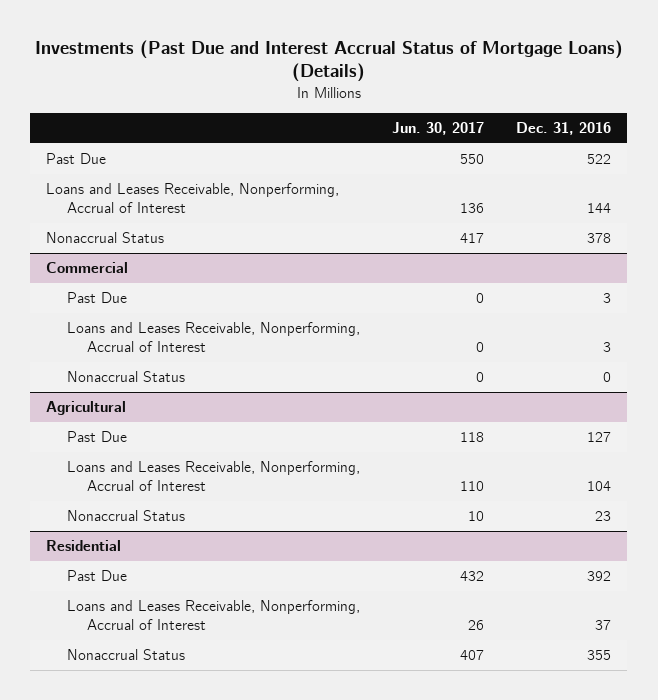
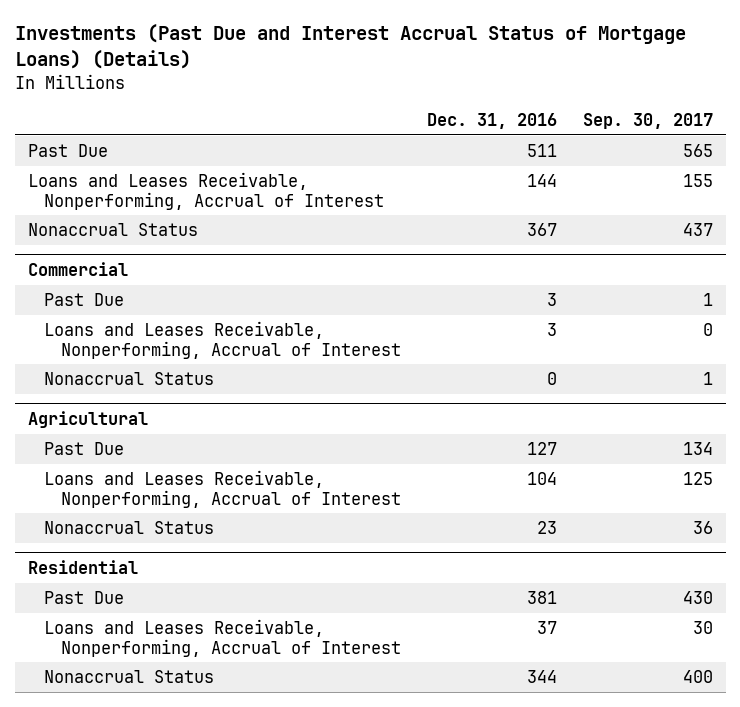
[391,121,484,135] Jun. 30, 2017 -> none
none -> [582,113,713,130] Sep. 30, 2017
[587,154,612,165] 522 -> [526,143,557,157] 511
[587,233,612,244] 378 -> [526,222,557,236] 367
[587,571,612,582] 392 -> [526,590,557,604] 381
[587,650,612,661] 355 -> [526,669,557,683] 344

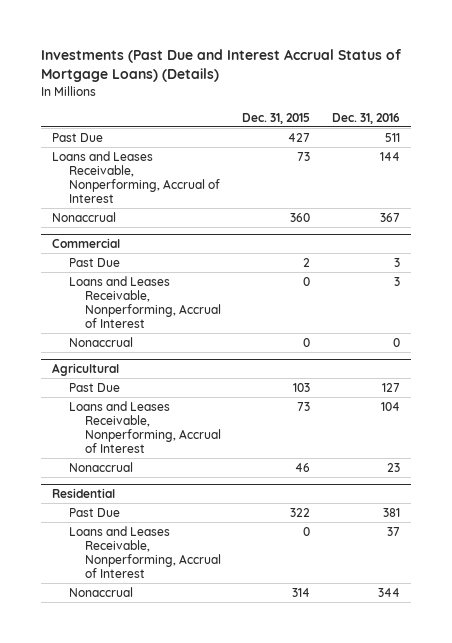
[582,113,713,130] Sep. 30, 2017 -> none
none -> [242,112,311,124] Dec. 31, 2015
[27,222,198,236] Nonaccrual Status -> [52,211,117,222] Nonaccrual
[44,371,215,385] Nonaccrual Status -> [68,336,133,347] Nonaccrual
[44,520,215,534] Nonaccrual Status -> [68,461,133,472] Nonaccrual
[44,669,215,683] Nonaccrual Status -> [68,586,133,597] Nonaccrual

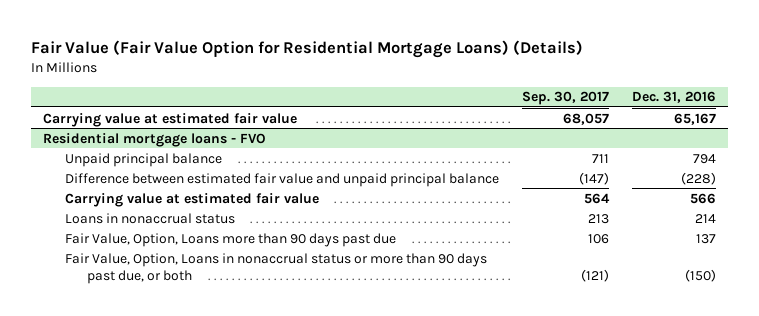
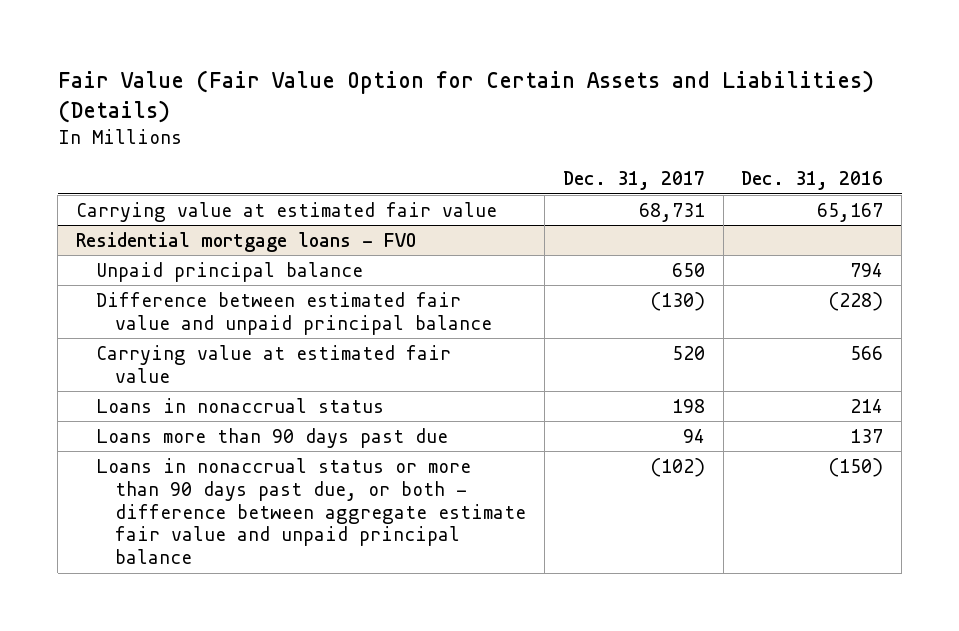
[31,40,584,59] Fair Value (Fair Value Option for Residential Mortgage Loans) (Details) -> [57,69,874,123] Fair Value (Fair Value Option for Certain Assets and Liabilities) (Details)
[522,91,610,106] Sep. 30, 2017 -> none
none -> [562,170,705,190] Dec. 31, 2017
[64,232,396,247] Fair Value, Option, Loans more than 90 days past due -> [95,427,448,448] Loans more than 90 days past due
[64,252,487,284] Fair Value, Option, Loans in nonaccrual status or more than 90 days past due, or both -> [95,457,527,565] Loans in nonaccrual status or more than 90 days past due, or both - difference between aggregate estimate fair value and unpaid principal balance

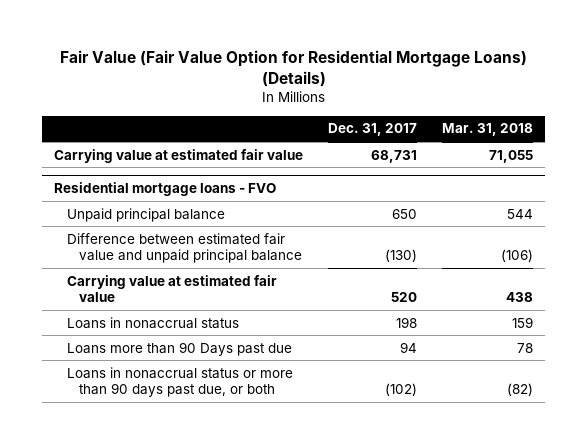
[57,69,874,123] Fair Value (Fair Value Option for Certain Assets and Liabilities) (Details) -> [59,50,527,87] Fair Value (Fair Value Option for Residential Mortgage Loans) (Details)
[741,170,884,190] Dec. 31, 2016 -> none
none -> [442,123,534,137] Mar. 31, 2018
[95,427,448,448] Loans more than 90 days past due -> [66,341,292,356] Loans more than 90 Days past due
[95,457,527,565] Loans in nonaccrual status or more than 90 days past due, or both - difference between aggregate estimate fair value and unpaid principal balance -> [66,366,293,398] Loans in nonaccrual status or more than 90 days past due, or both

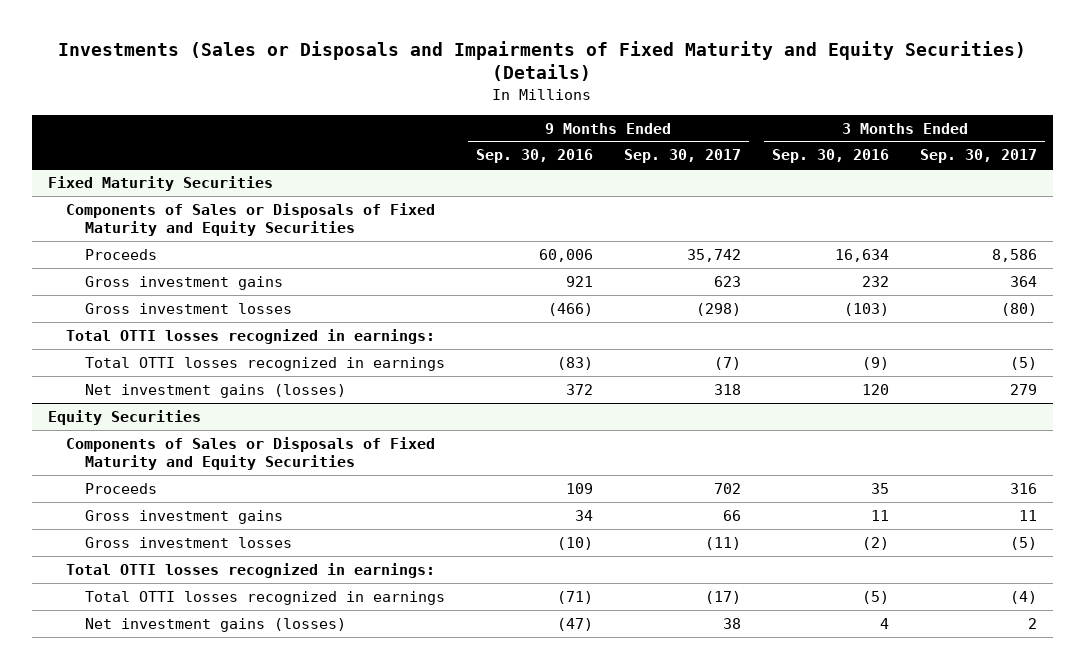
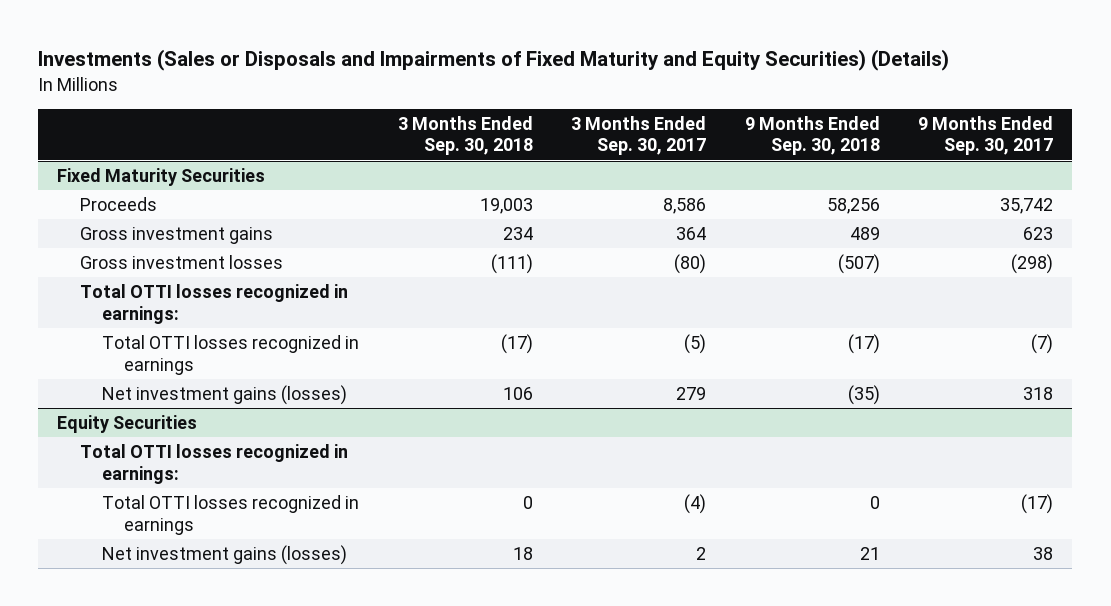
[475,149,593,164] Sep. 30, 2016 -> none
[772,149,890,164] Sep. 30, 2016 -> none
none -> [397,115,533,156] 3 Months Ended Sep. 30, 2018
none -> [744,115,880,156] 9 Months Ended Sep. 30, 2018
[66,202,436,236] Components of Sales or Disposals of Fixed Maturity and Equity Securities -> none
[66,436,436,470] Components of Sales or Disposals of Fixed Maturity and Equity Securities -> none
[84,482,157,494] Proceeds -> none
[84,509,283,524] Gross investment gains -> none
[84,536,292,548] Gross investment losses -> none

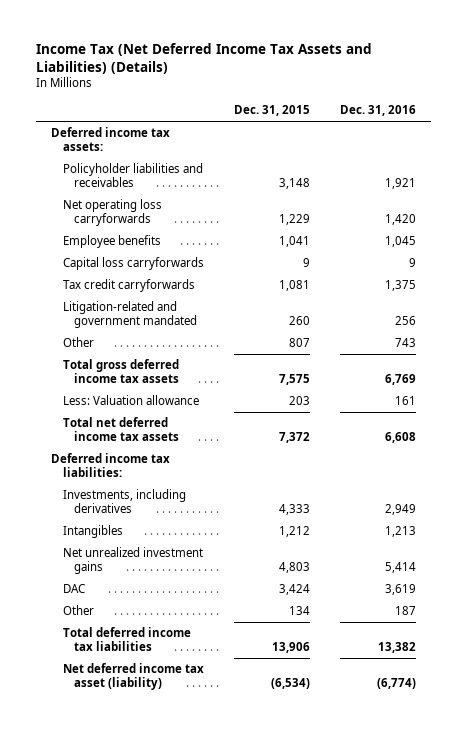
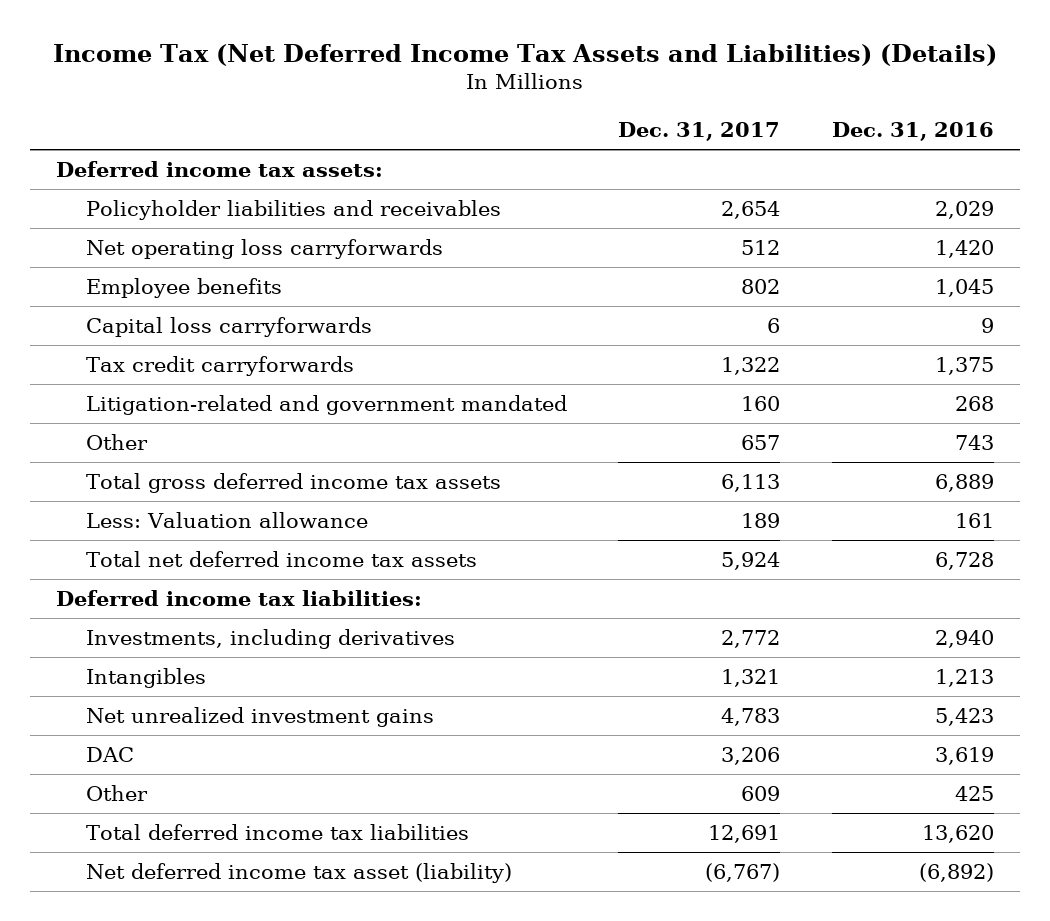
[233,105,310,117] Dec. 31, 2015 -> none
none -> [618,121,781,141] Dec. 31, 2017
[384,178,416,190] 1,921 -> [934,201,994,220] 2,029
[394,316,416,326] 256 -> [954,396,994,412] 268
[384,374,416,386] 6,769 -> [934,474,994,493] 6,889
[384,432,416,444] 6,608 -> [934,552,994,571] 6,728
[384,504,416,516] 2,949 -> [934,630,994,649] 2,940
[384,562,416,574] 5,414 -> [934,708,994,727] 5,423
[394,606,416,616] 187 -> [954,786,994,802] 425
[377,642,416,654] 13,382 -> [921,825,994,844] 13,620
[376,678,416,690] (6,774) -> [918,863,994,883] (6,892)

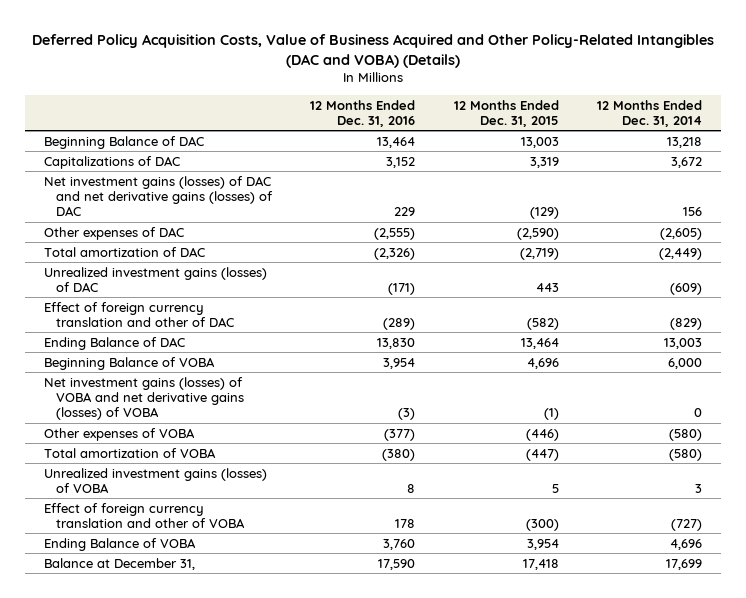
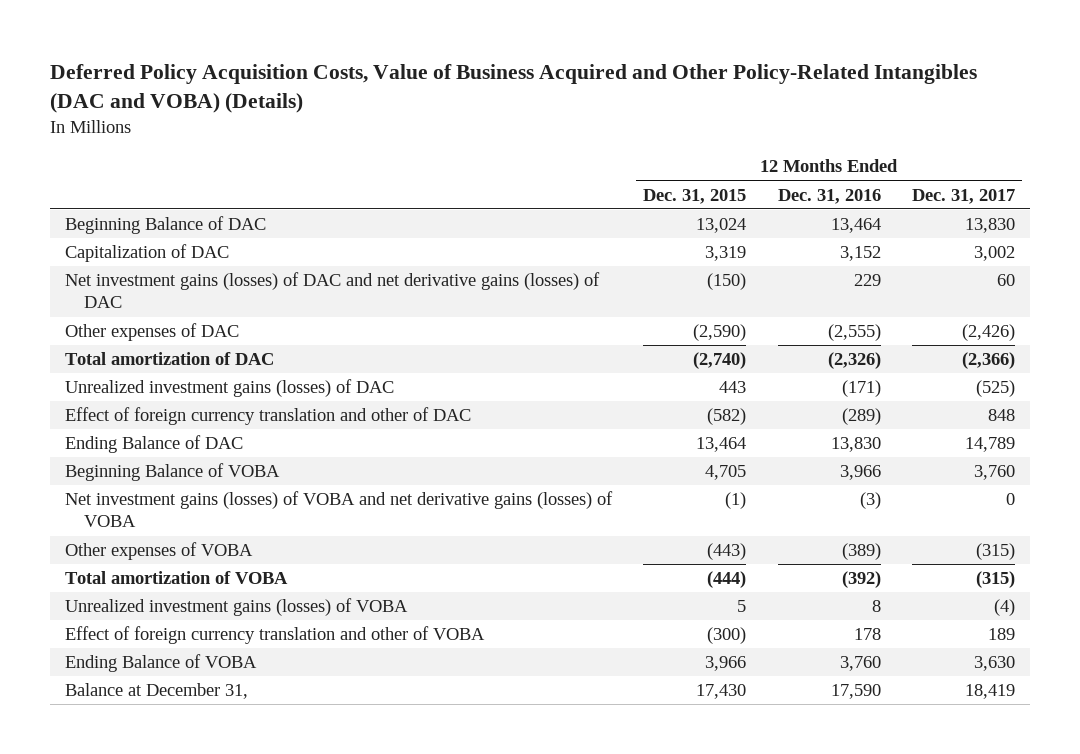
[597,99,703,127] 12 Months Ended Dec. 31, 2014 -> none
none -> [911,188,1015,204] Dec. 31, 2017
[520,136,559,148] 13,003 -> [696,218,747,234] 13,024
[44,155,181,169] Capitalizations of DAC -> [65,244,230,263] Capitalization of DAC
[529,207,559,220] (129) -> [707,273,747,291] (150)
[519,247,559,260] (2,719) -> [693,352,747,370] (2,740)
[383,357,416,369] 3,954 -> [839,465,881,481] 3,966
[526,357,559,369] 4,696 -> [705,465,747,481] 4,705
[384,428,416,441] (377) -> [841,543,881,561] (389)
[525,428,559,441] (446) -> [707,543,747,561] (443)
[382,448,416,461] (380) -> [841,571,881,589] (392)
[525,448,559,461] (447) -> [707,571,747,589] (444)
[526,538,559,550] 3,954 -> [705,656,747,672] 3,966
[522,558,559,570] 17,418 -> [696,684,747,700] 17,430

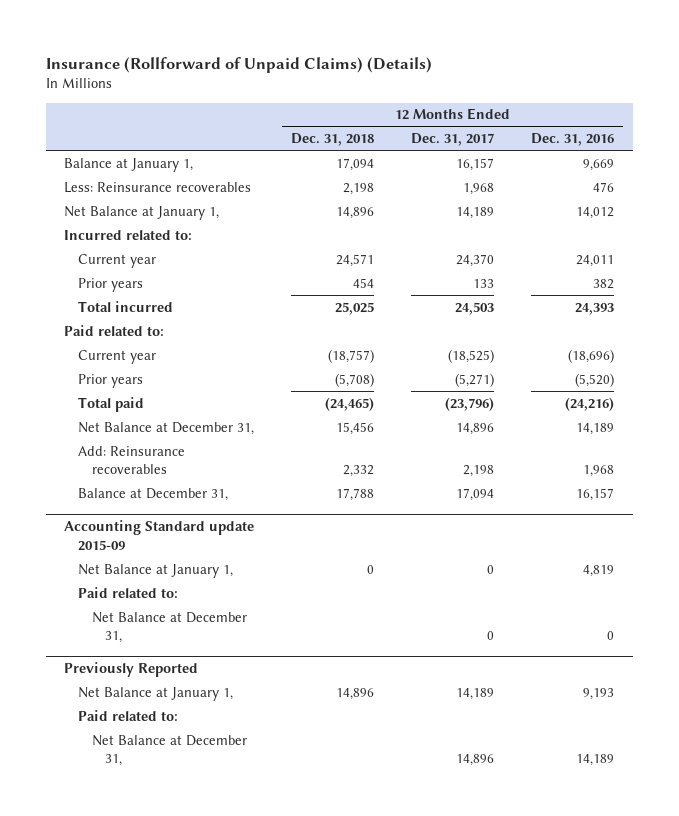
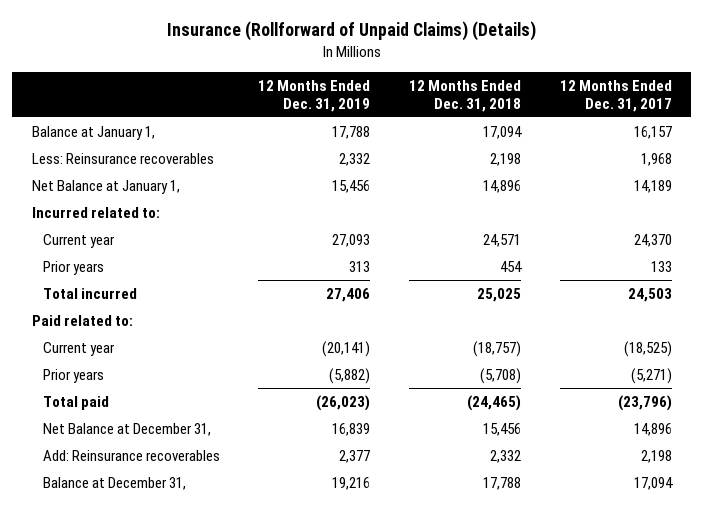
[531,132,615,146] Dec. 31, 2016 -> none
none -> [258,79,371,112] 12 Months Ended Dec. 31, 2019
[64,519,255,551] Accounting Standard update 2015-09 -> none
[77,563,233,578] Net Balance at January 1, -> none
[77,586,178,598] Paid related to: -> none
[91,611,247,644] Net Balance at December 31, -> none
[64,661,199,677] Previously Reported -> none
[77,686,233,701] Net Balance at January 1, -> none
[77,709,178,721] Paid related to: -> none
[91,734,247,767] Net Balance at December 31, -> none

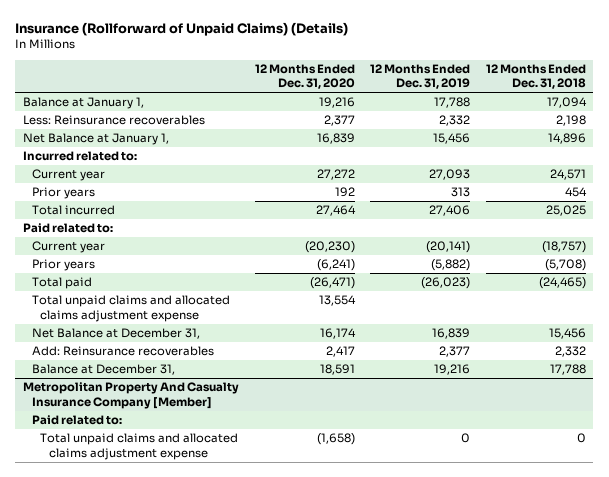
[559,79,672,112] 12 Months Ended Dec. 31, 2017 -> none
none -> [254,63,355,90] 12 Months Ended Dec. 31, 2020
none -> [31,295,230,322] Total unpaid claims and allocated claims adjustment expense
none -> [23,382,240,409] Metropolitan Property And Casualty Insurance Company [Member]
none -> [31,415,122,426] Paid related to:
none -> [40,433,239,460] Total unpaid claims and allocated claims adjustment expense

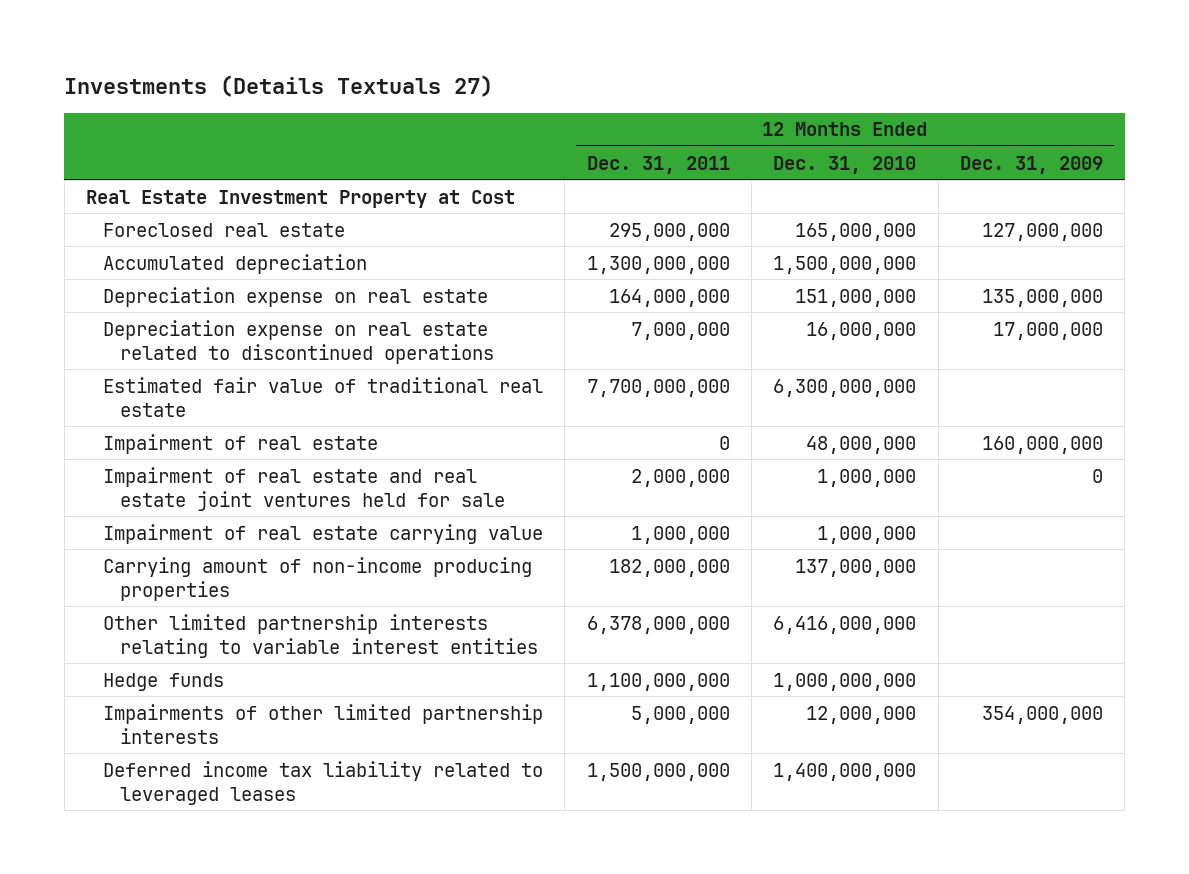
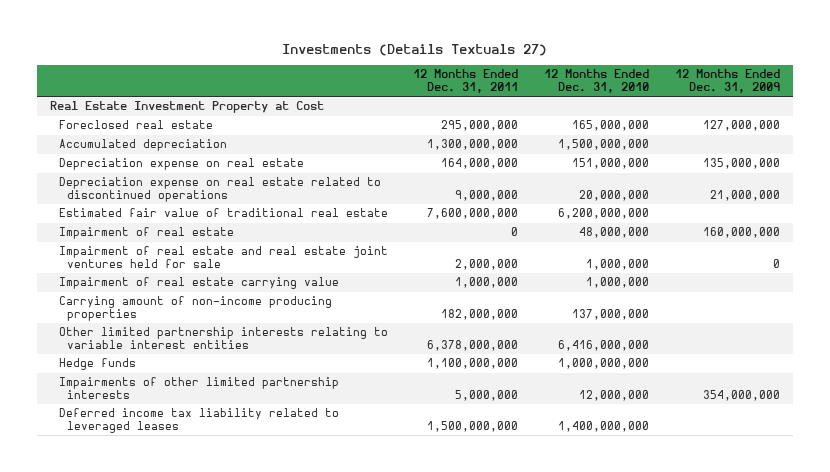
[630,321,730,340] 7,000,000 -> [455,189,519,201] 9,000,000
[806,321,917,340] 16,000,000 -> [579,189,650,201] 20,000,000
[993,321,1104,340] 17,000,000 -> [709,189,780,201] 21,000,000
[586,378,730,397] 7,700,000,000 -> [427,208,519,220] 7,600,000,000
[773,378,917,397] 6,300,000,000 -> [558,208,650,220] 6,200,000,000

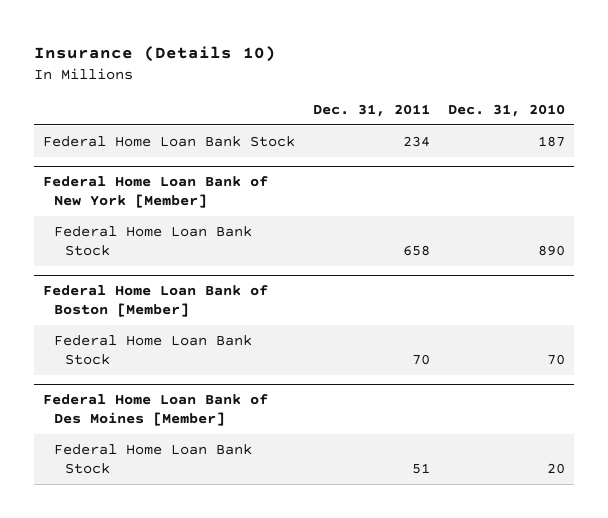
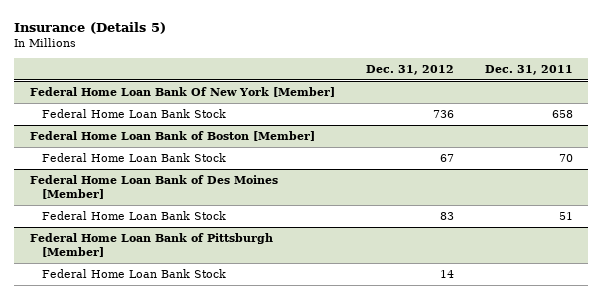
[34,46,277,63] Insurance (Details 10) -> [14,21,167,34] Insurance (Details 5)
[447,103,565,117] Dec. 31, 2010 -> none
none -> [365,64,454,75] Dec. 31, 2012
[43,135,296,147] Federal Home Loan Bank Stock -> none
[43,176,269,209] Federal Home Loan Bank of New York [Member] -> [29,86,335,97] Federal Home Loan Bank Of New York [Member]
none -> [29,232,273,258] Federal Home Loan Bank of Pittsburgh [Member]
none -> [41,268,226,278] Federal Home Loan Bank Stock

